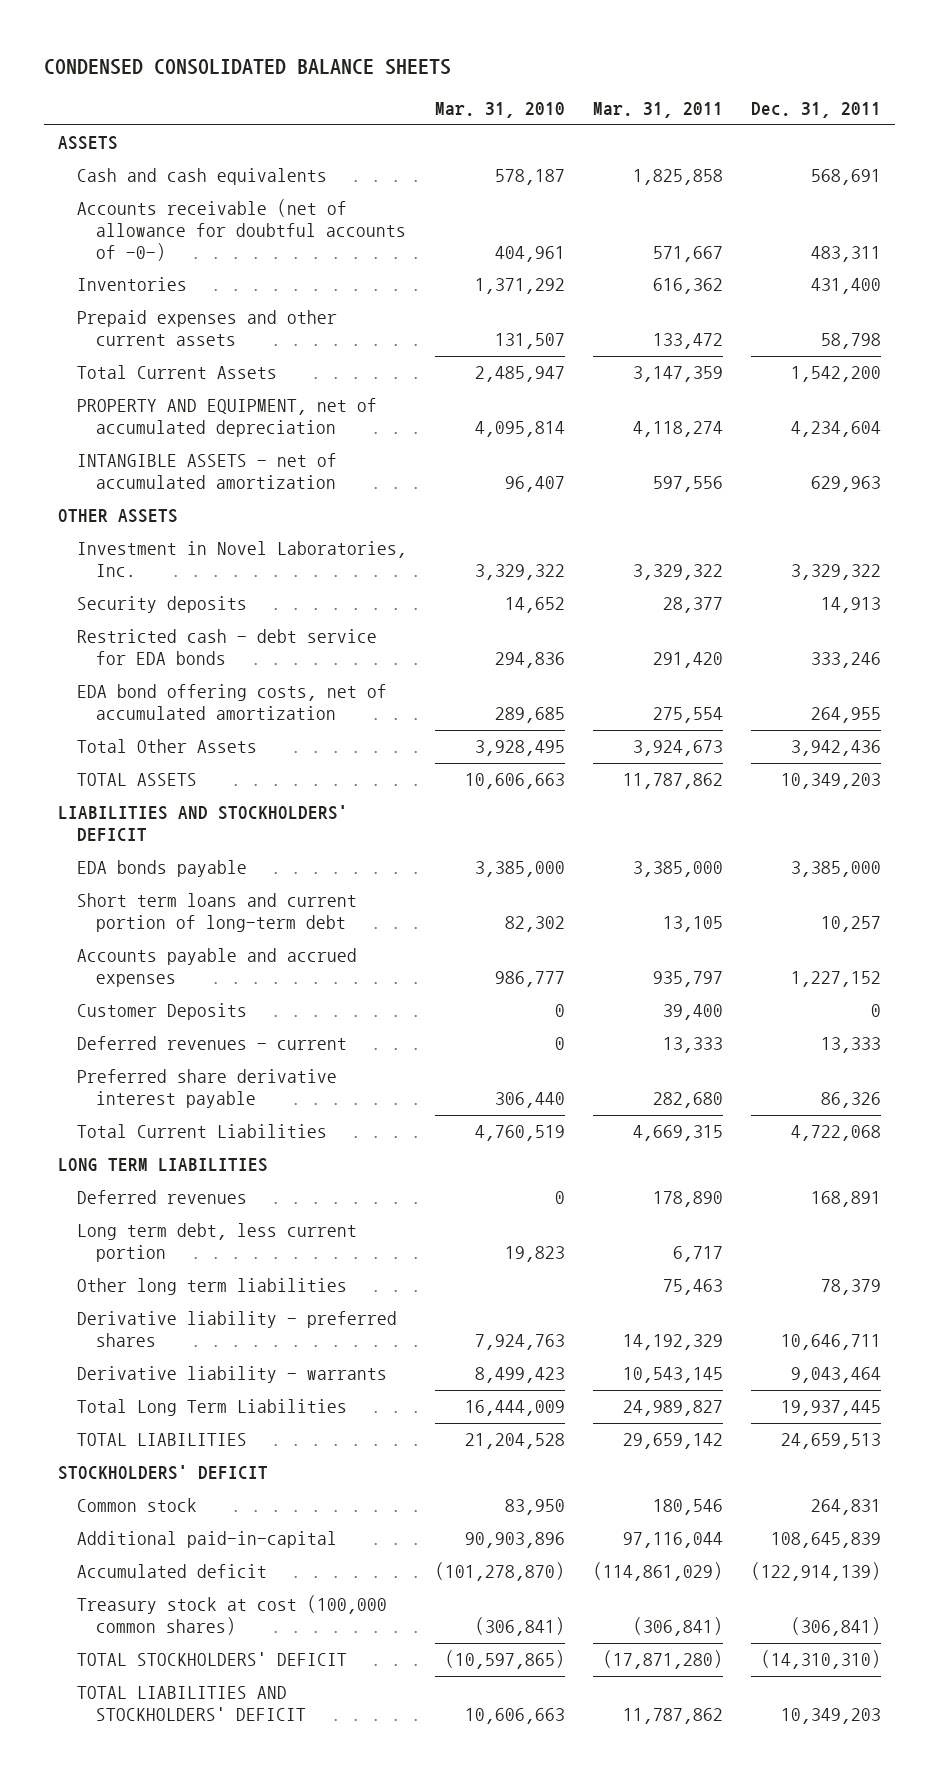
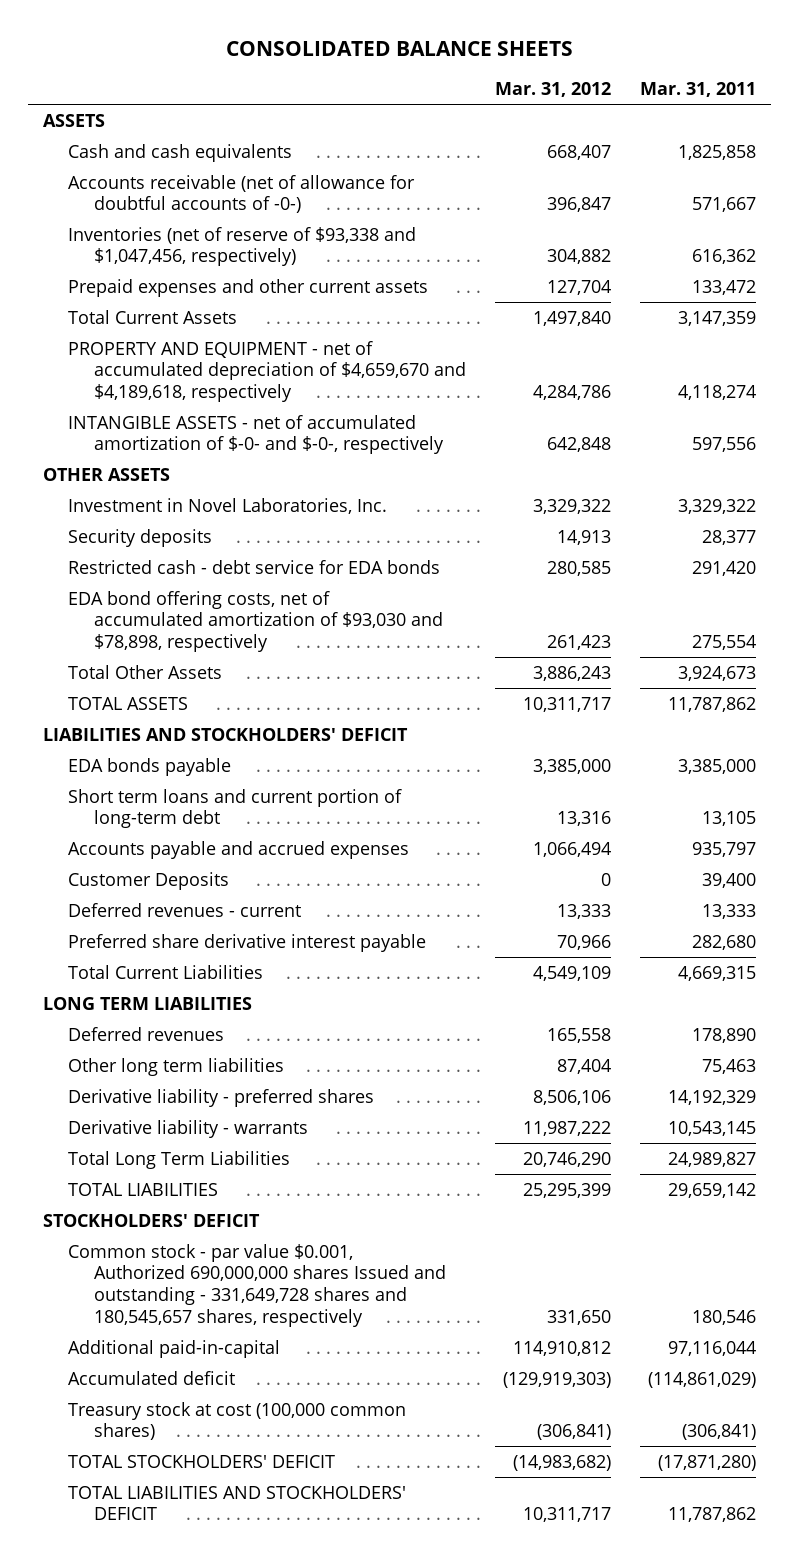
[44,59,452,76] CONDENSED CONSOLIDATED BALANCE SHEETS -> [226,40,574,56] CONSOLIDATED BALANCE SHEETS
[435,102,566,119] Mar. 31, 2010 -> none
[751,102,882,119] Dec. 31, 2011 -> none
none -> [495,82,612,98] Mar. 31, 2012
[77,277,188,292] Inventories -> [68,226,417,267] Inventories (net of reserve of $93,338 and $1,047,456, respectively)
[77,398,378,438] PROPERTY AND EQUIPMENT, net of accumulated depreciation -> [68,340,467,403] PROPERTY AND EQUIPMENT - net of accumulated depreciation of $4,659,670 and $4,189,618, respectively
[77,453,338,490] INTANGIBLE ASSETS - net of accumulated amortization -> [68,414,445,455] INTANGIBLE ASSETS - net of accumulated amortization of $-0- and $-0-, respectively
[77,684,388,721] EDA bond offering costs, net of accumulated amortization -> [68,590,444,653] EDA bond offering costs, net of accumulated amortization of $93,030 and $78,898, respectively
[77,1223,358,1263] Long term debt, less current portion -> none
[77,1498,198,1513] Common stock -> [68,1243,447,1327] Common stock - par value $0.001, Authorized 690,000,000 shares Issued and outstanding - 331,649,728 shares and 180,545,657 shares, respectively

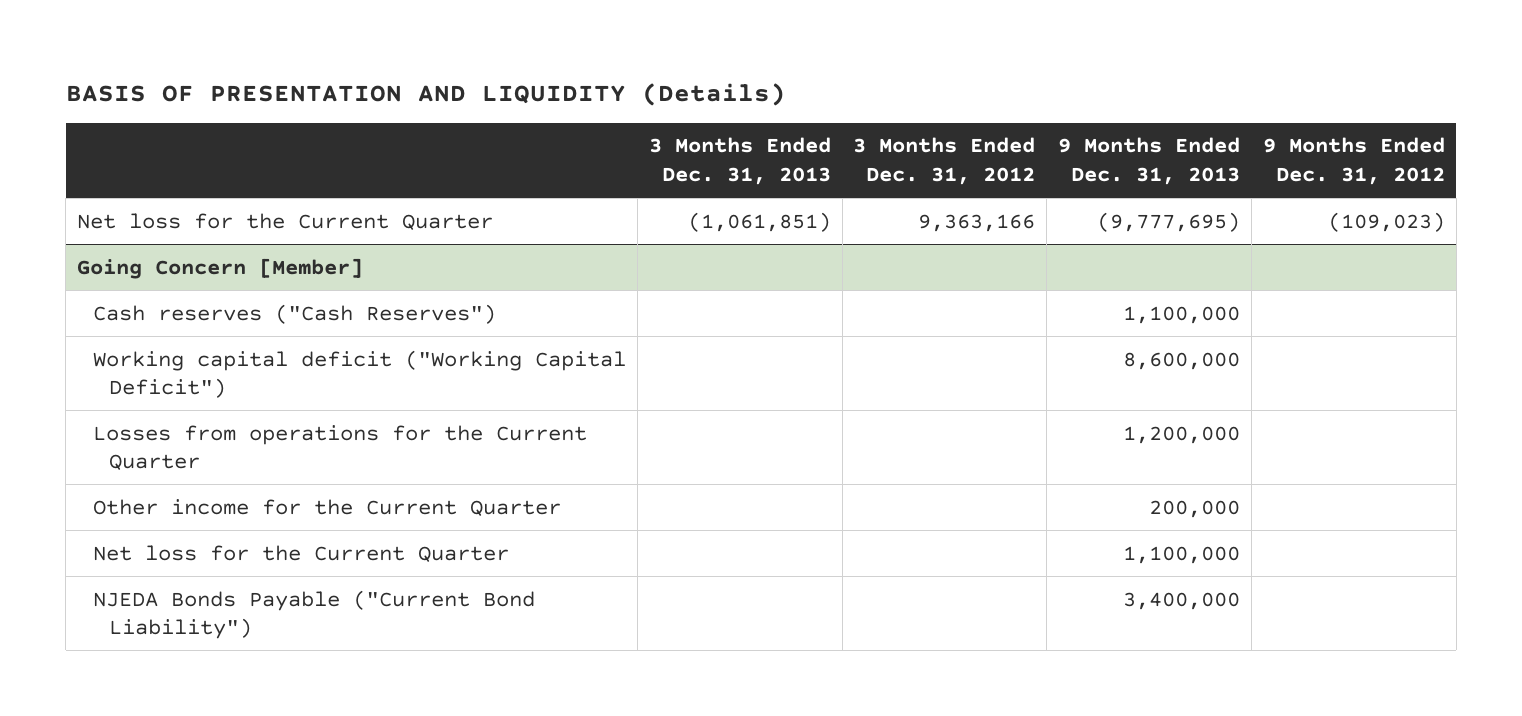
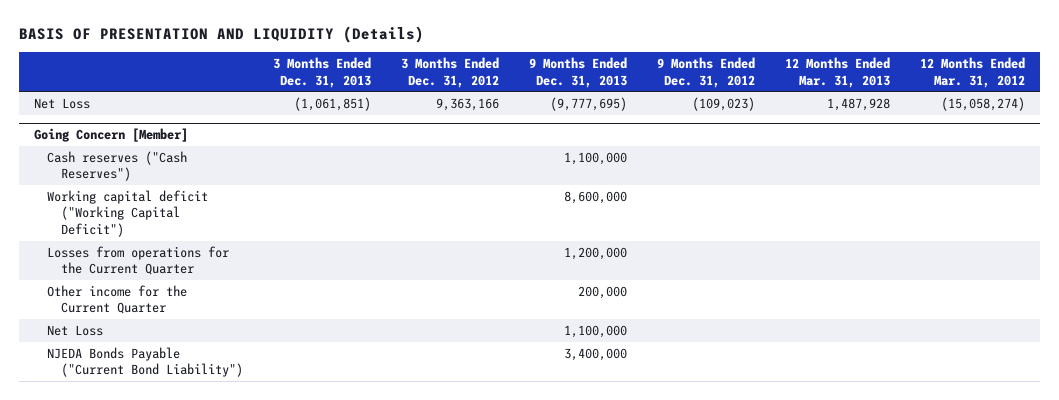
none -> [785,57,891,88] 12 Months Ended Mar. 31, 2013
none -> [920,57,1026,88] 12 Months Ended Mar. 31, 2012
[77,212,494,230] Net loss for the Current Quarter -> [33,98,90,110] Net Loss
[92,544,509,562] Net loss for the Current Quarter -> [47,325,104,337] Net Loss

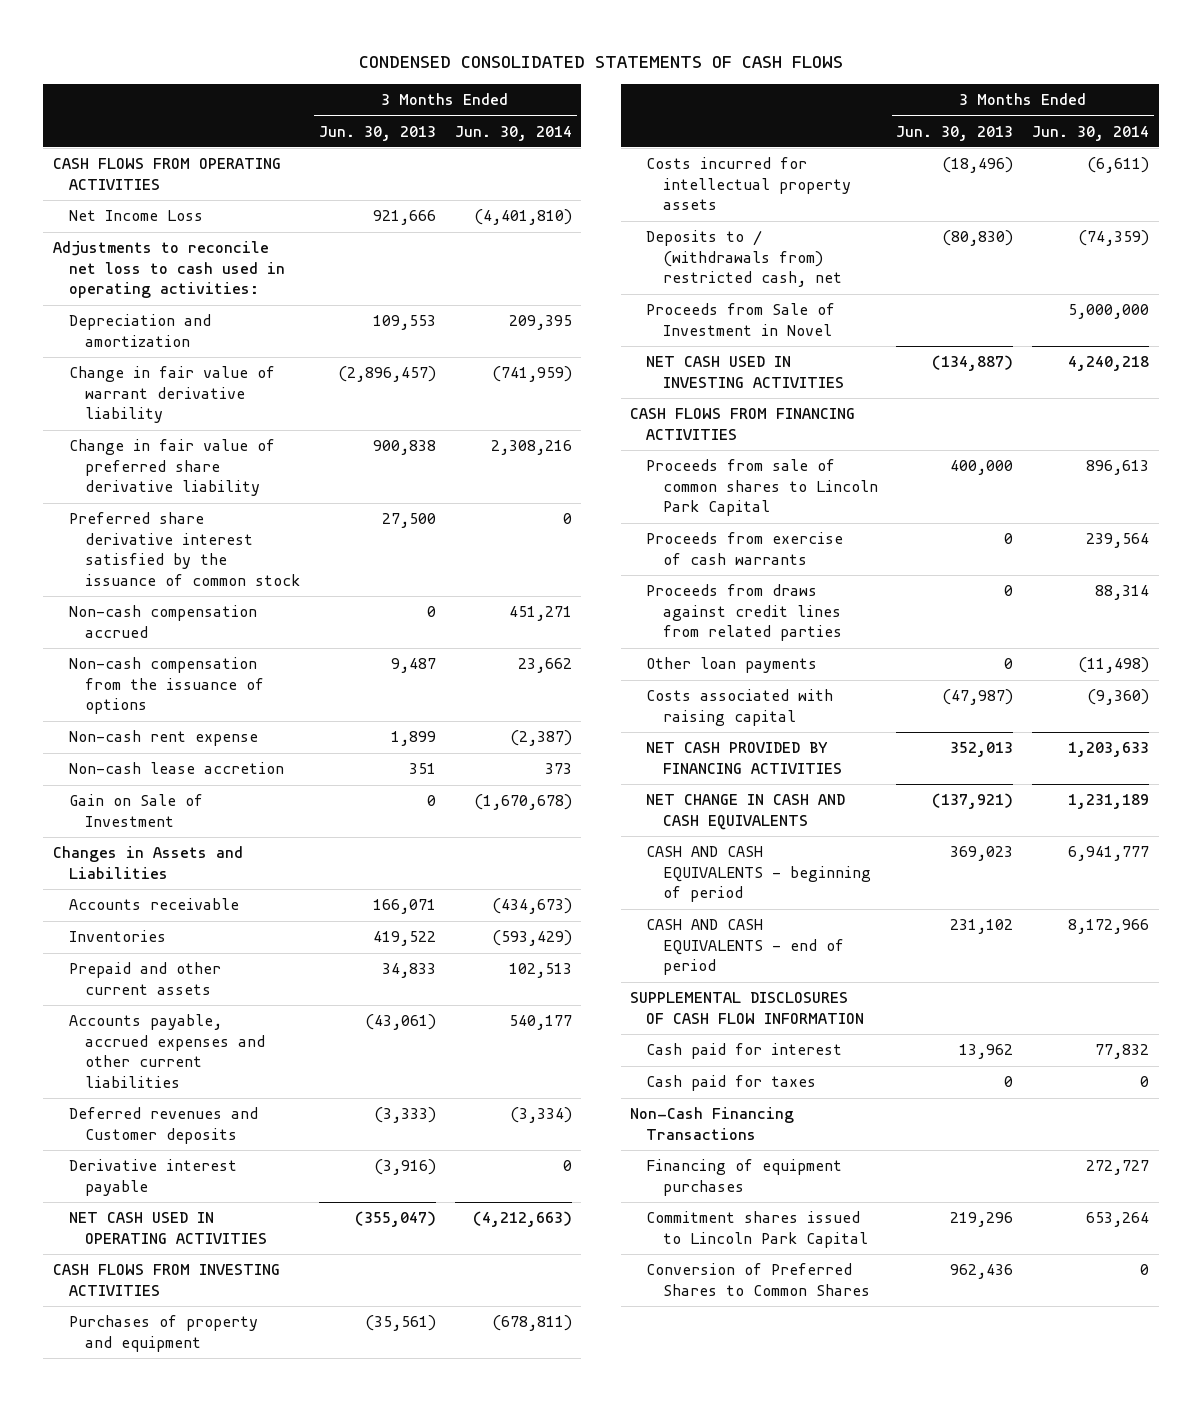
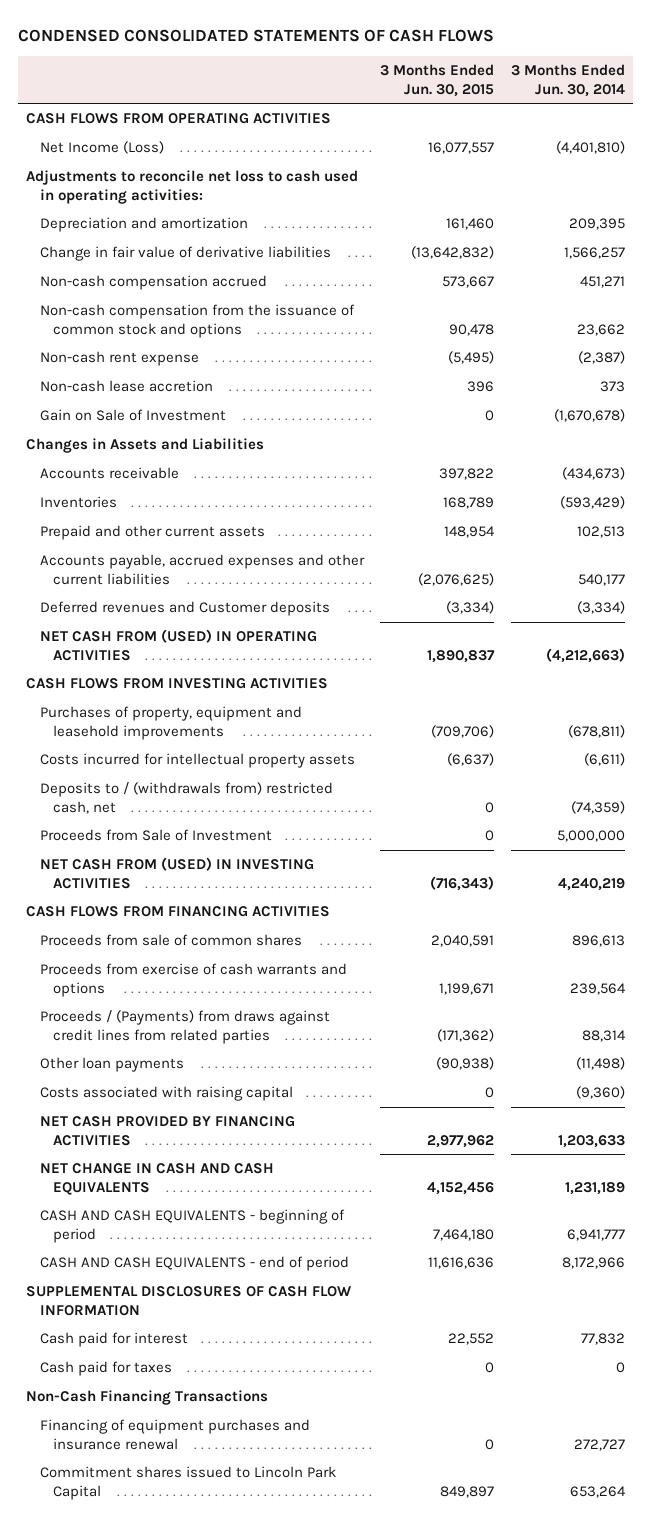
[319,125,437,141] Jun. 30, 2013 -> none
none -> [380,63,495,97] 3 Months Ended Jun. 30, 2015
[69,210,204,222] Net Income Loss -> [39,140,164,154] Net Income (Loss)
[69,439,276,497] Change in fair value of preferred share derivative liability -> none
[69,512,301,586] Preferred share derivative interest satisfied by the issuance of common stock -> none
[69,366,276,424] Change in fair value of warrant derivative liability -> [39,245,331,261] Change in fair value of derivative liabilities
[491,366,572,383] (741,959) -> [563,246,625,259] 1,566,257
[69,657,265,715] Non-cash compensation from the issuance of options -> [39,303,355,338] Non-cash compensation from the issuance of common stock and options
[69,1159,238,1196] Derivative interest payable -> none
[69,1212,268,1244] NET CASH USED IN OPERATING ACTIVITIES -> [39,628,317,661] NET CASH FROM (USED) IN OPERATING ACTIVITIES
[69,1315,259,1352] Purchases of property and equipment -> [39,705,302,740] Purchases of property, equipment and leasehold improvements
[646,303,836,336] Proceeds from Sale of Investment in Novel -> [39,828,272,841] Proceeds from Sale of Investment
[646,356,844,388] NET CASH USED IN INVESTING ACTIVITIES -> [39,856,314,889] NET CASH FROM (USED) IN INVESTING ACTIVITIES
[1068,356,1150,372] 4,240,218 -> [557,877,625,891] 4,240,219
[646,459,878,517] Proceeds from sale of common shares to Lincoln Park Capital -> [39,933,302,946] Proceeds from sale of common shares
[646,532,844,565] Proceeds from exercise of cash warrants -> [39,962,347,997] Proceeds from exercise of cash warrants and options
[646,584,842,642] Proceeds from draws against credit lines from related parties -> [39,1009,330,1044] Proceeds / (Payments) from draws against credit lines from related parties
[646,1159,843,1196] Financing of equipment purchases -> [39,1418,310,1450] Financing of equipment purchases and insurance renewal
[646,1263,870,1296] Conversion of Preferred Shares to Common Shares -> none

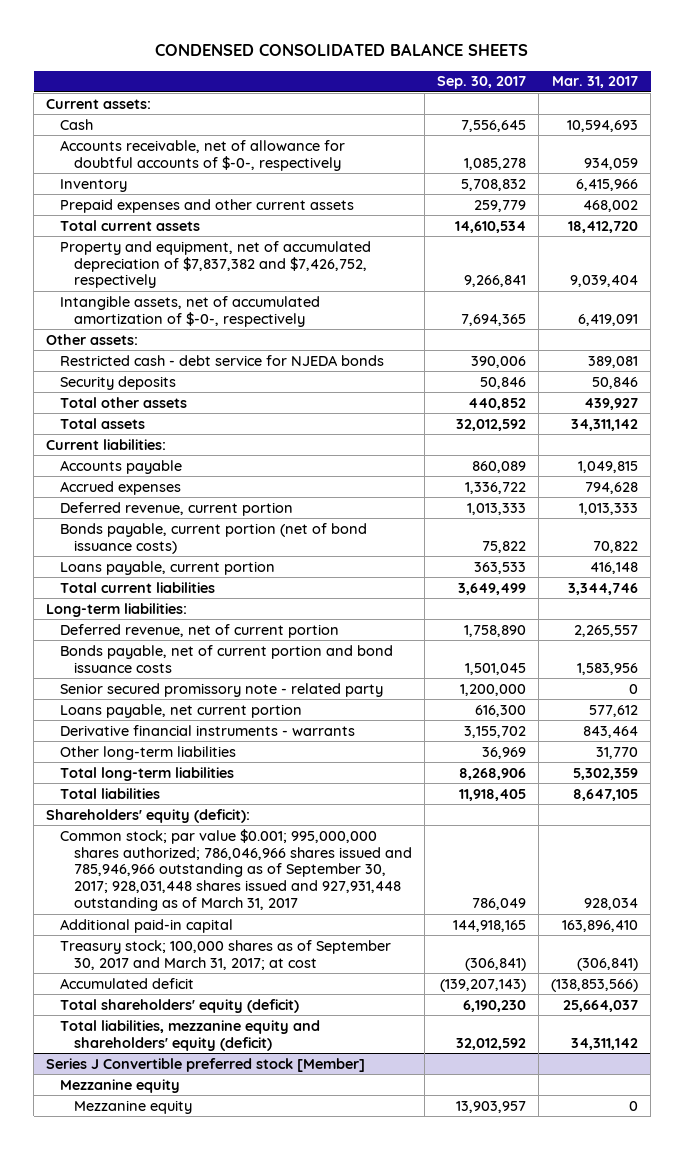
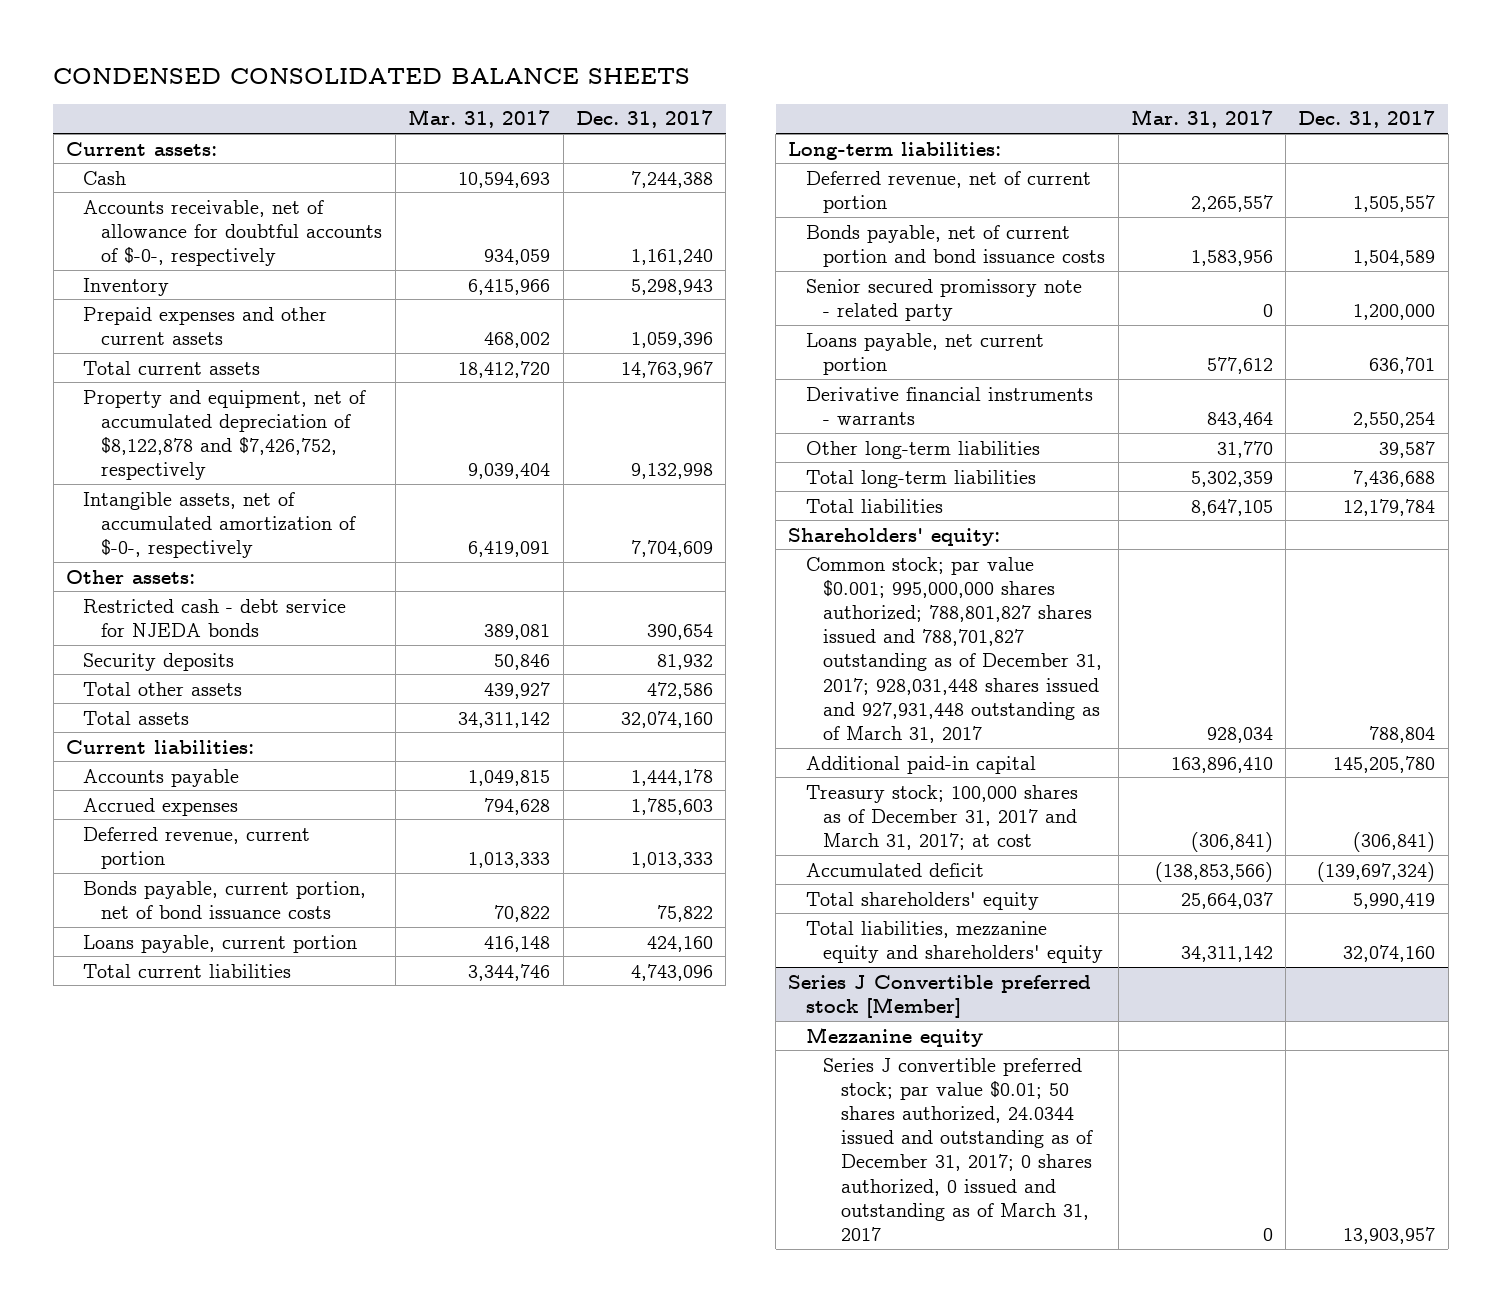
[436,76,526,90] Sep. 30, 2017 -> none
none -> [575,110,713,129] Dec. 31, 2017
[59,240,371,289] Property and equipment, net of accumulated depreciation of $7,837,382 and $7,426,752, respectively -> [83,389,367,481] Property and equipment, net of accumulated depreciation of $8,122,878 and $7,426,752, respectively
[59,522,367,554] Bonds payable, current portion (net of bond issuance costs) -> [83,880,367,919] Bonds payable, current portion, net of bond issuance costs
[46,808,251,823] Shareholders' equity (deficit): -> [788,527,1001,546] Shareholders' equity:
[59,828,412,912] Common stock; par value $0.001; 995,000,000 shares authorized; 786,046,966 shares issued and 785,946,966 outstanding as of September 30, 2017; 928,031,448 shares issued and 927,931,448 outstanding as of March 31, 2017 -> [805,556,1103,744] Common stock; par value $0.001; 995,000,000 shares authorized; 788,801,827 shares issued and 788,701,827 outstanding as of December 31, 2017; 928,031,448 shares issued and 927,931,448 outstanding as of March 31, 2017
[59,939,391,970] Treasury stock; 100,000 shares as of September 30, 2017 and March 31, 2017; at cost -> [805,784,1078,851] Treasury stock; 100,000 shares as of December 31, 2017 and March 31, 2017; at cost
[59,998,299,1013] Total shareholders' equity (deficit) -> [805,891,1039,910] Total shareholders' equity
[59,1019,320,1051] Total liabilities, mezzanine equity and shareholders' equity (deficit) -> [805,920,1104,963] Total liabilities, mezzanine equity and shareholders' equity
[73,1099,192,1114] Mezzanine equity -> [823,1057,1093,1242] Series J convertible preferred stock; par value $0.01; 50 shares authorized, 24.0344 issued and outstanding as of December 31, 2017; 0 shares authorized, 0 issued and outstanding as of March 31, 2017

